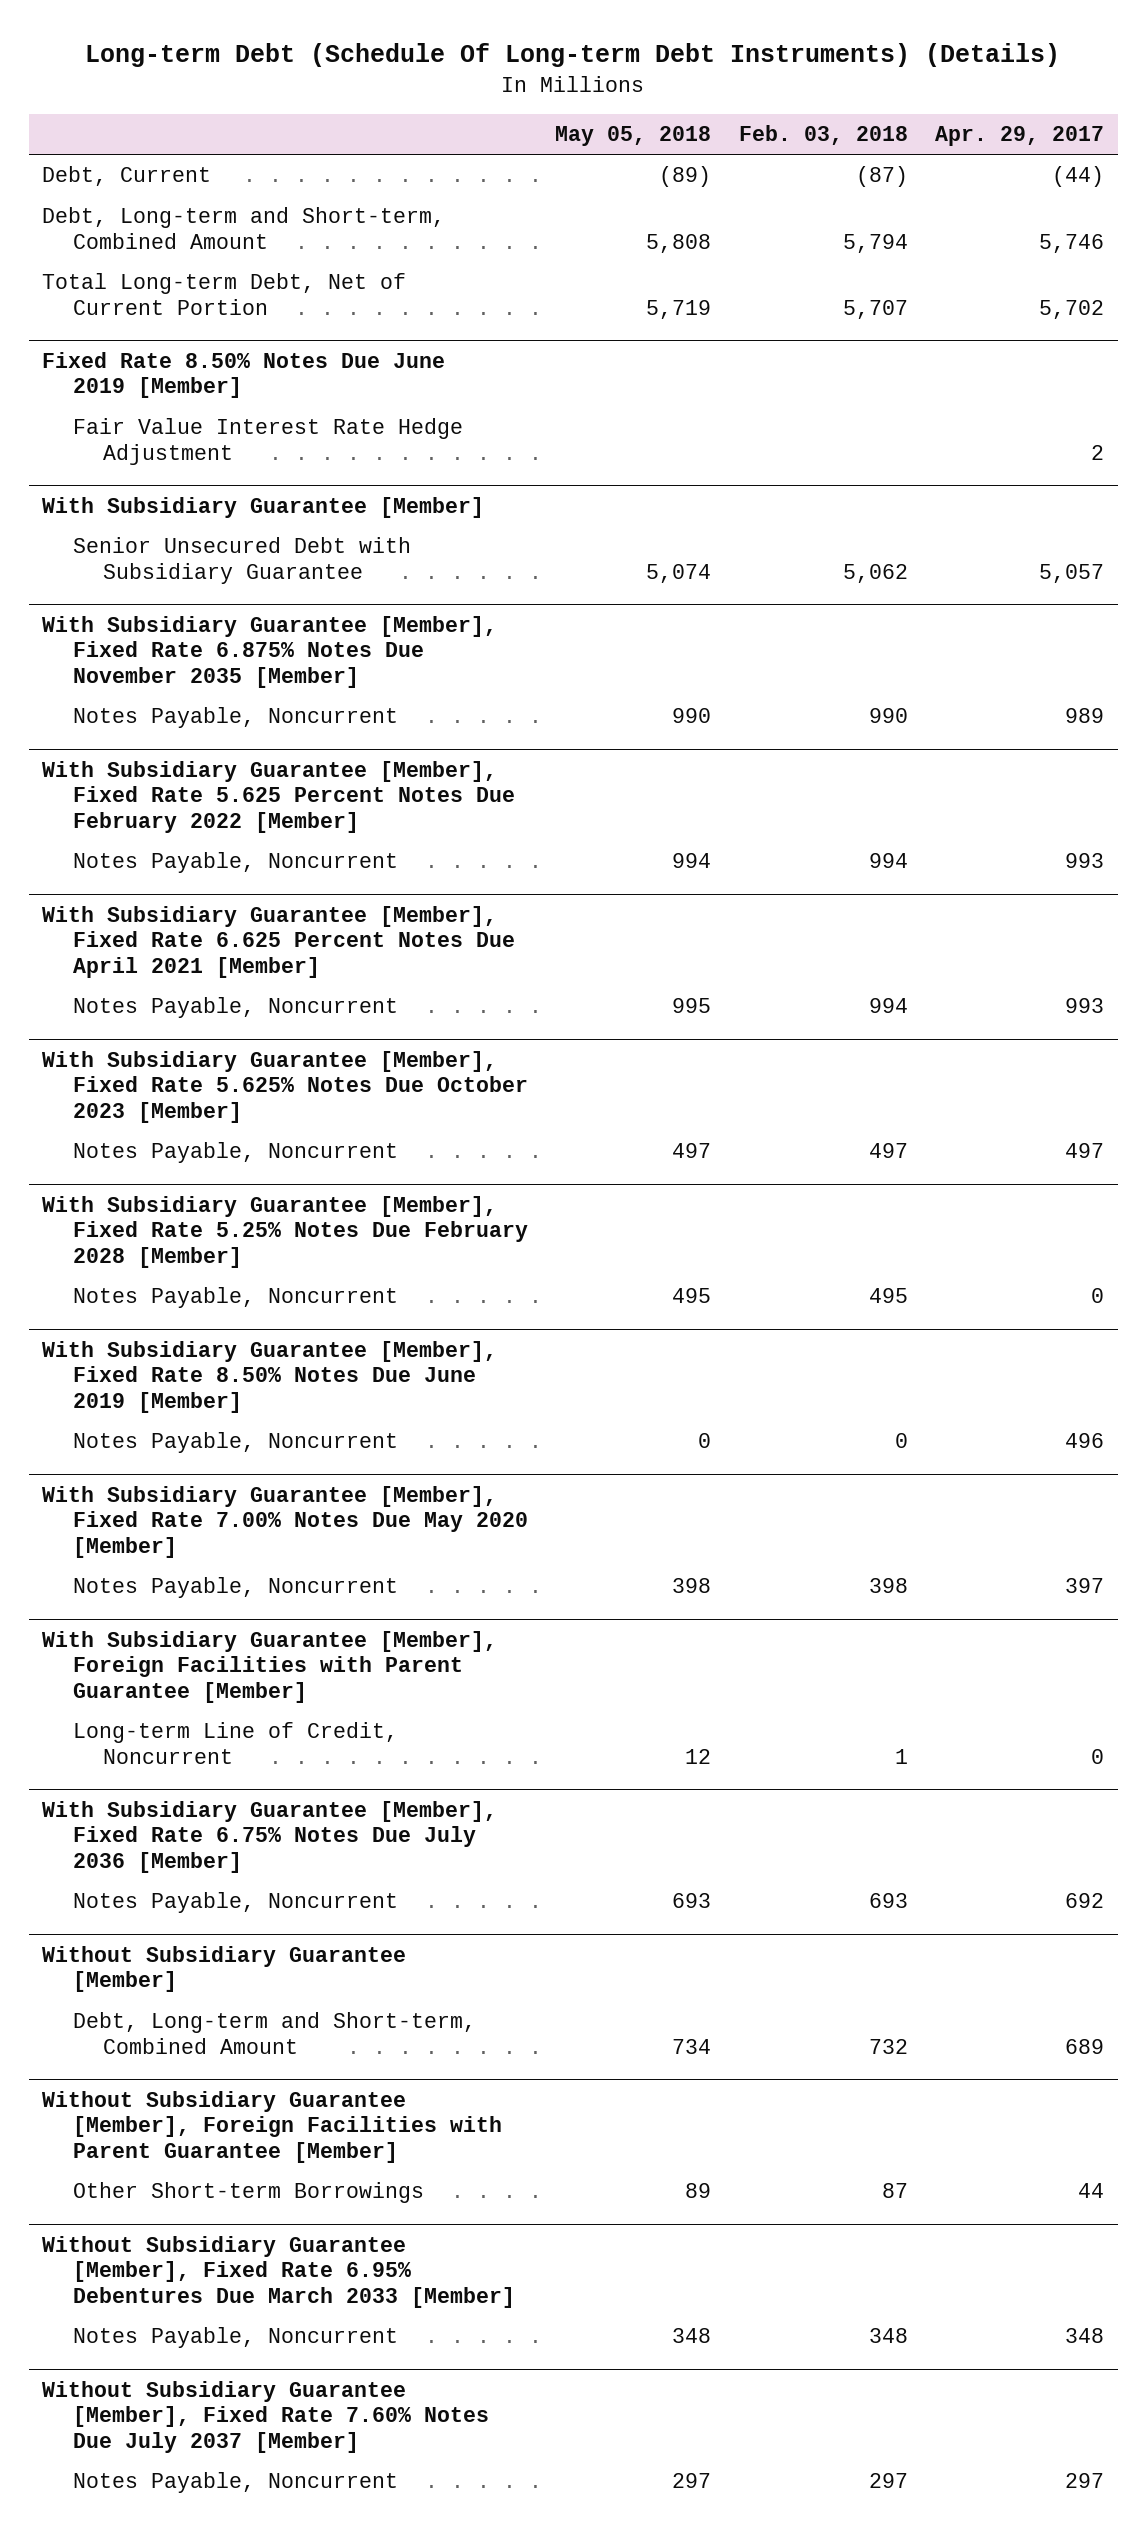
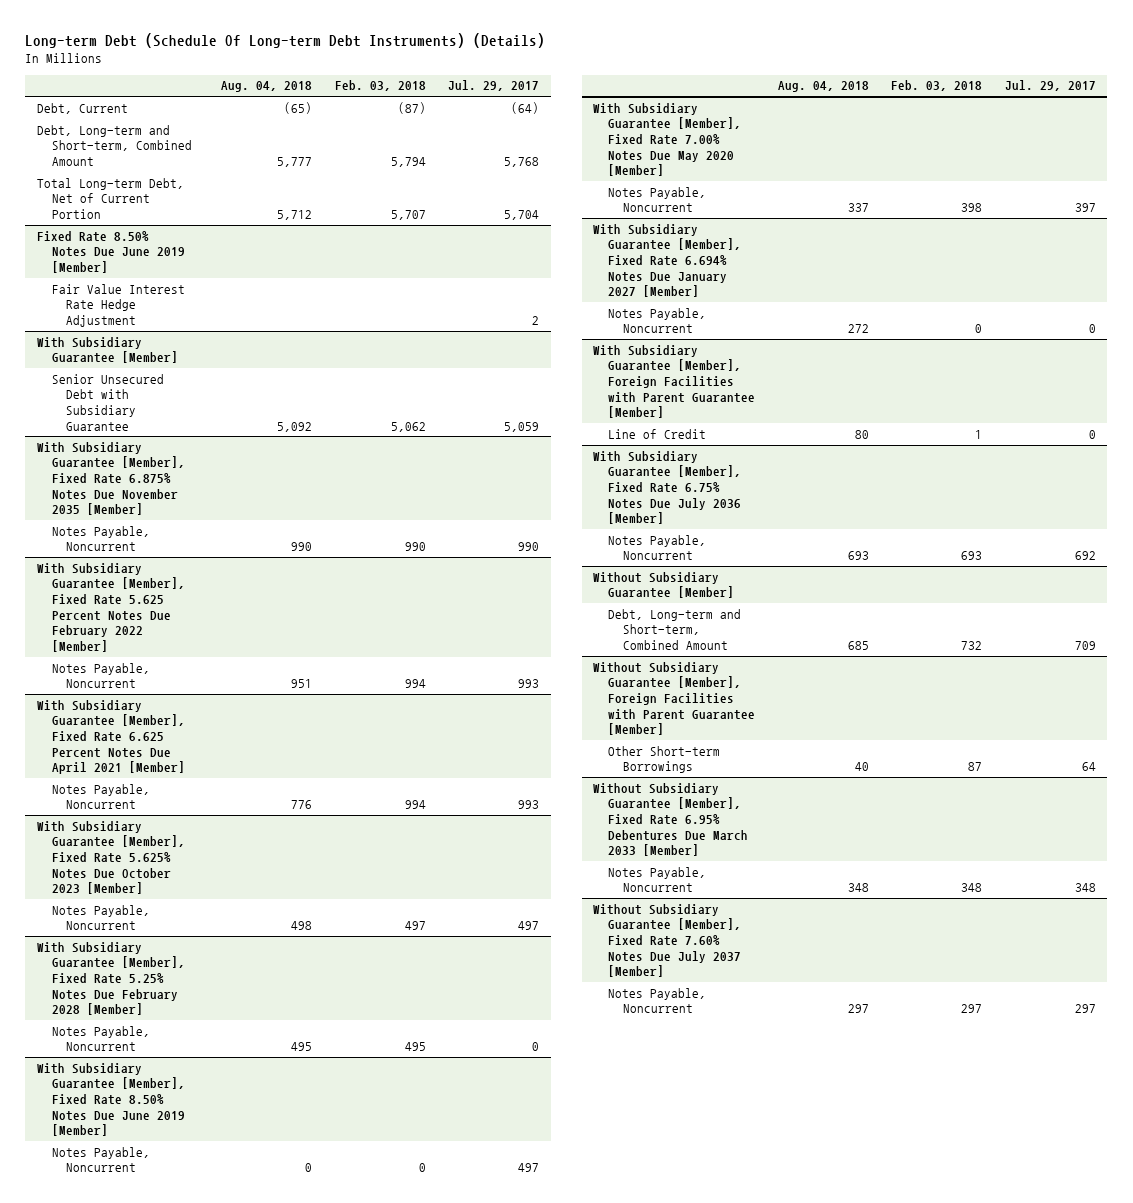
[555,125,712,146] May 05, 2018 -> none
[935,125,1105,146] Apr. 29, 2017 -> none
none -> [221,81,313,93] Aug. 04, 2018
none -> [448,80,540,92] Jul. 29, 2017
none -> [593,223,742,298] With Subsidiary Guarantee [Member], Fixed Rate 6.694% Notes Due January 2027 [Member]
none -> [608,307,707,334] Notes Payable, Noncurrent
[72,1722,398,1764] Long-term Line of Credit, Noncurrent -> [608,428,707,439] Line of Credit

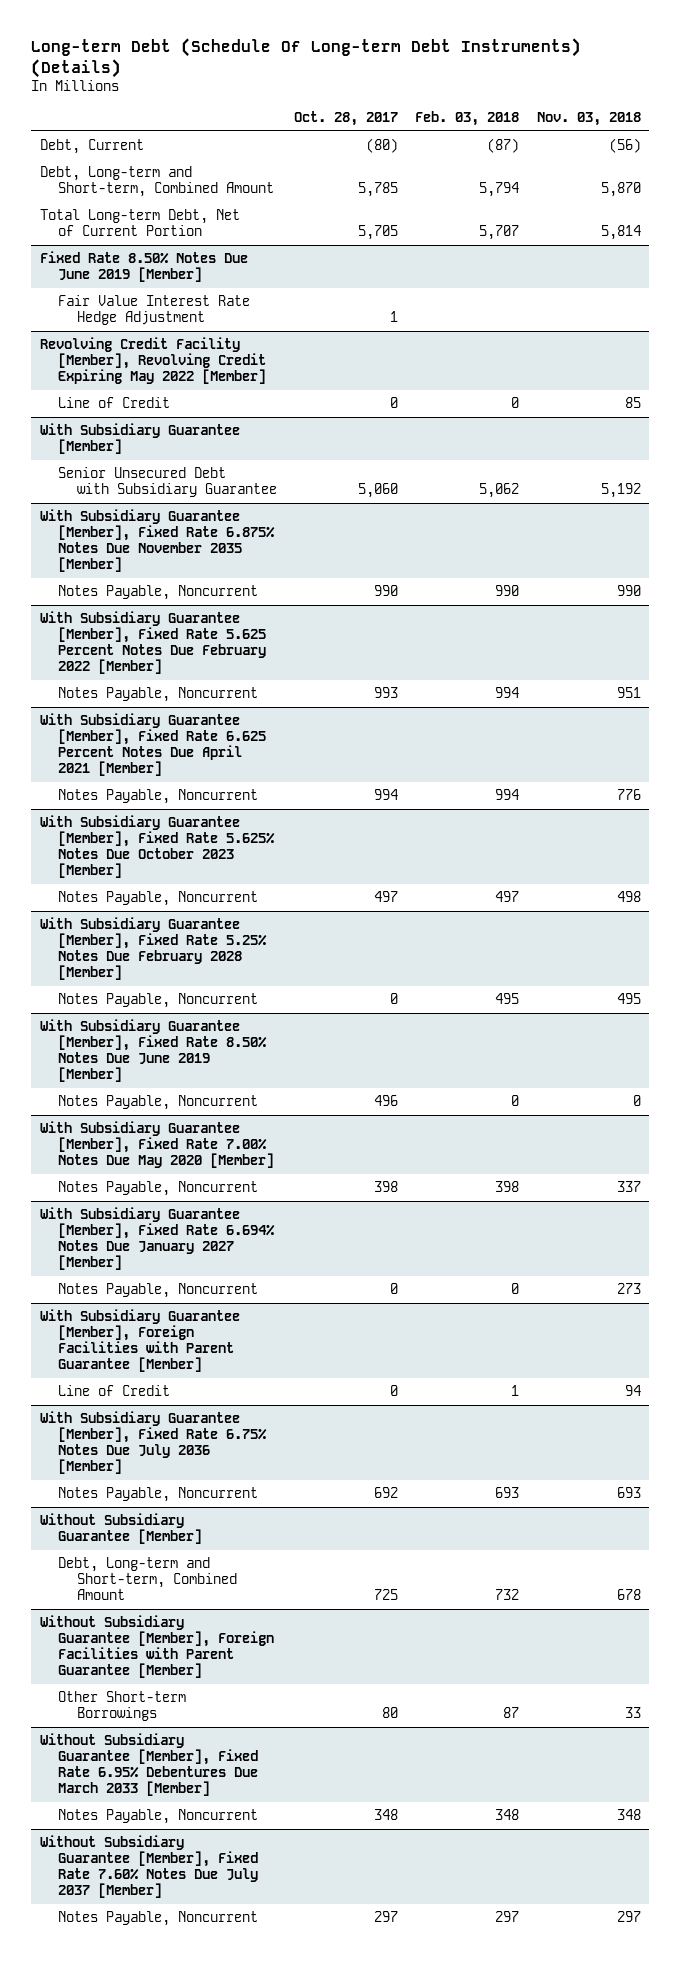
[221,81,313,93] Aug. 04, 2018 -> none
[448,80,540,92] Jul. 29, 2017 -> none
none -> [294,111,399,127] Oct. 28, 2017
none -> [536,112,641,127] Nov. 03, 2018
none -> [39,337,267,385] Revolving Credit Facility [Member], Revolving Credit Expiring May 2022 [Member]
none -> [58,397,171,409] Line of Credit

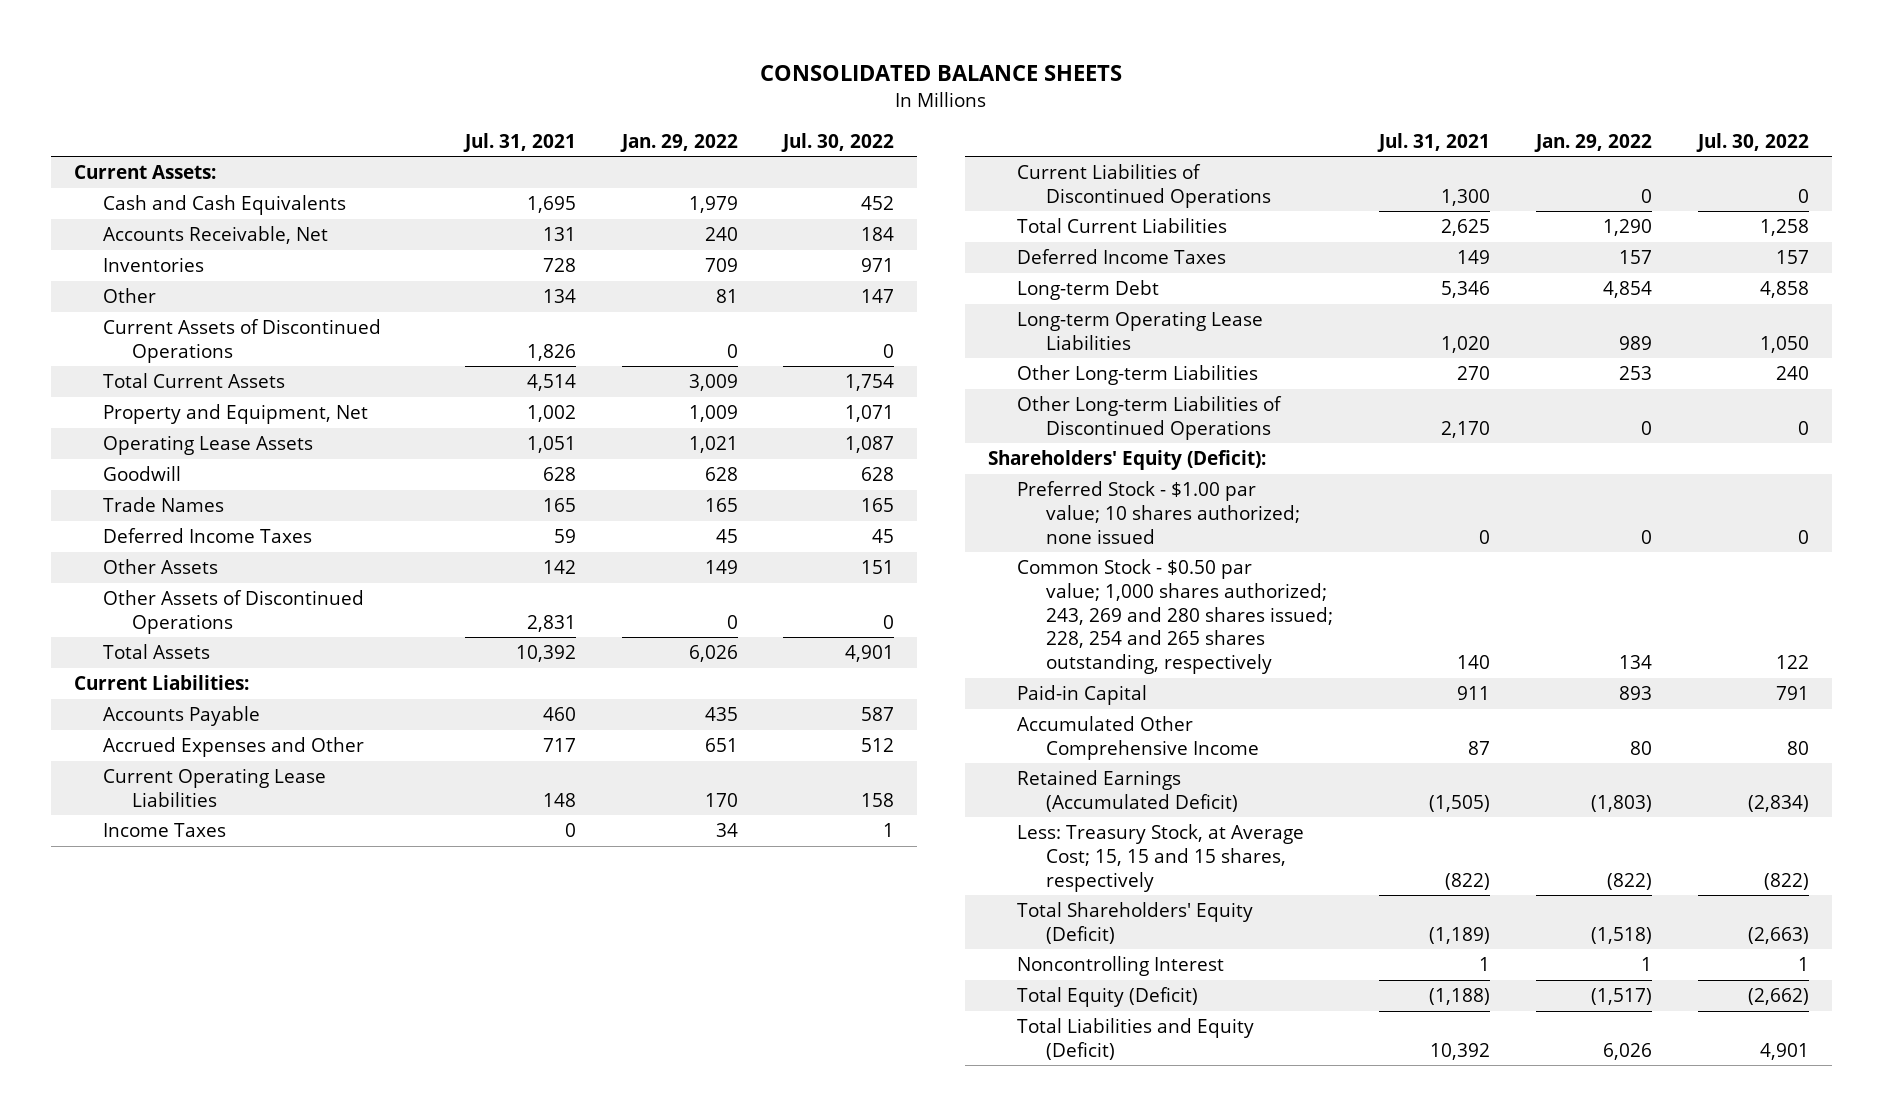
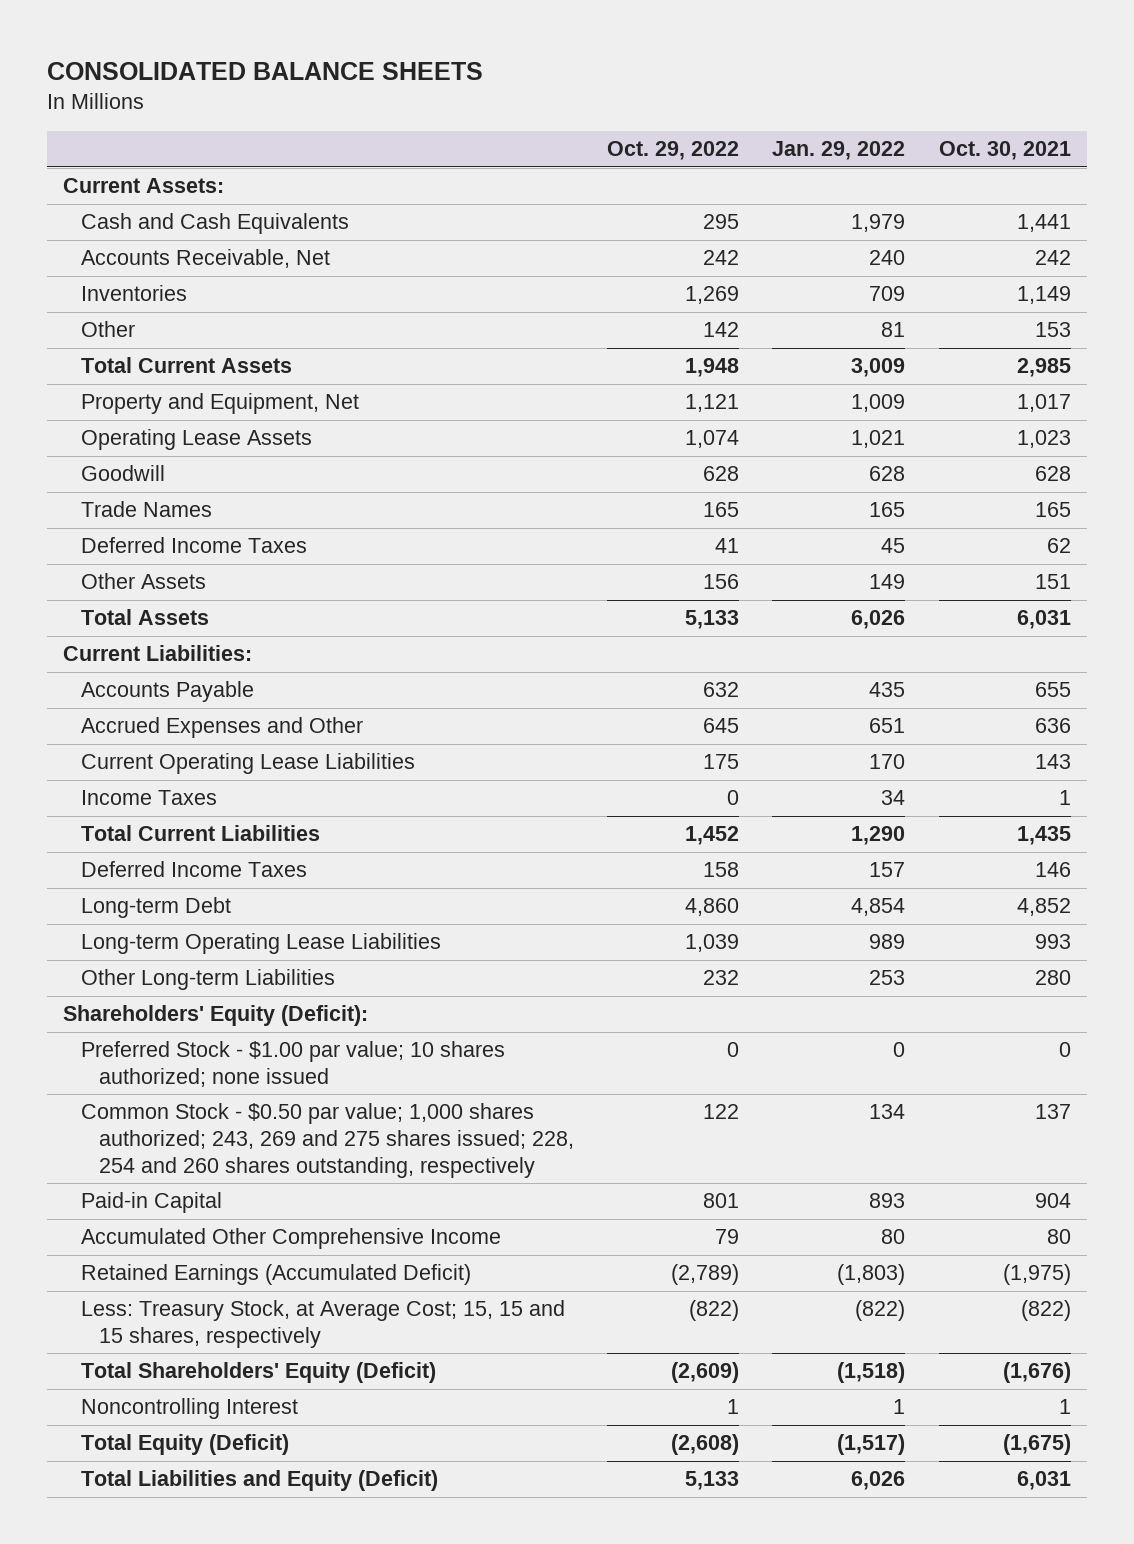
[462,132,576,152] Jul. 31, 2021 -> none
[781,132,895,152] Jul. 30, 2022 -> none
none -> [606,141,739,161] Oct. 29, 2022
none -> [938,141,1071,161] Oct. 30, 2021
[102,319,381,363] Current Assets of Discontinued Operations -> none
[102,590,364,634] Other Assets of Discontinued Operations -> none
[1017,164,1271,208] Current Liabilities of Discontinued Operations -> none
[1017,396,1283,440] Other Long-term Liabilities of Discontinued Operations -> none
[1017,559,1333,675] Common Stock - $0.50 par value; 1,000 shares authorized; 243, 269 and 280 shares issued; 228, 254 and 265 shares outstanding, respectively -> [81,1103,574,1178] Common Stock - $0.50 par value; 1,000 shares authorized; 243, 269 and 275 shares issued; 228, 254 and 260 shares outstanding, respectively

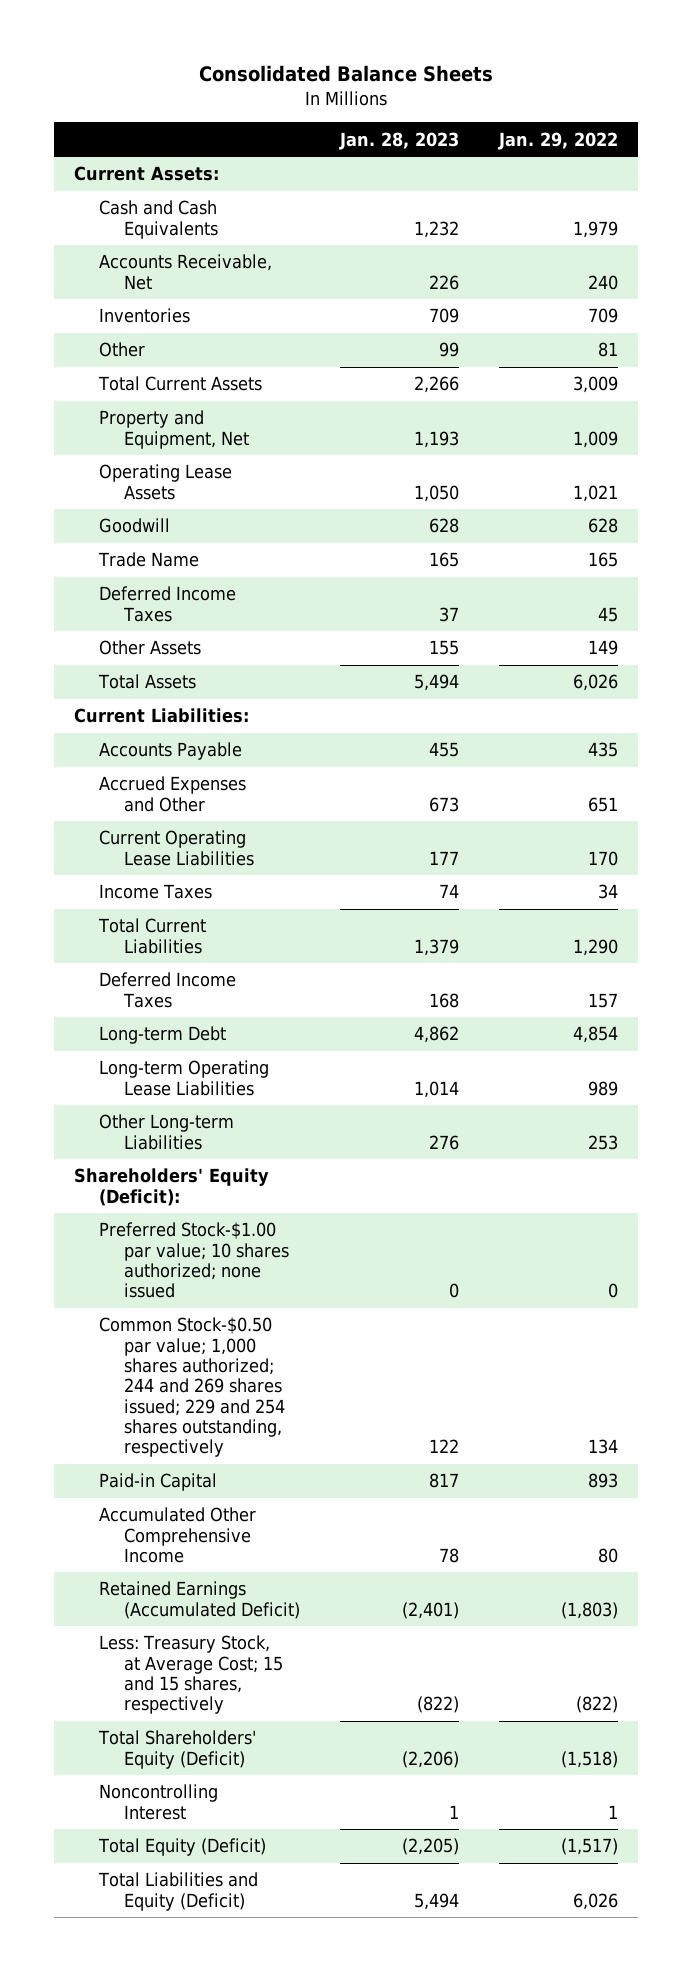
[46,62,483,81] CONSOLIDATED BALANCE SHEETS -> [199,65,494,83] Consolidated Balance Sheets
[606,141,739,161] Oct. 29, 2022 -> none
[938,141,1071,161] Oct. 30, 2021 -> none
none -> [339,131,460,150] Jan. 28, 2023
[81,501,213,518] Trade Names -> [98,552,200,568] Trade Name
[81,1041,506,1087] Preferred Stock - $1.00 par value; 10 shares authorized; none issued -> [99,1222,290,1299] Preferred Stock-$1.00 par value; 10 shares authorized; none issued
[81,1103,574,1178] Common Stock - $0.50 par value; 1,000 shares authorized; 243, 269 and 275 shares issued; 228, 254 and 260 shares outstanding, respectively -> [99,1317,286,1458] Common Stock-$0.50 par value; 1,000 shares authorized; 244 and 269 shares issued; 229 and 254 shares outstanding, respectively
[81,1300,566,1348] Less: Treasury Stock, at Average Cost; 15, 15 and 15 shares, respectively -> [99,1635,284,1715] Less: Treasury Stock, at Average Cost; 15 and 15 shares, respectively

